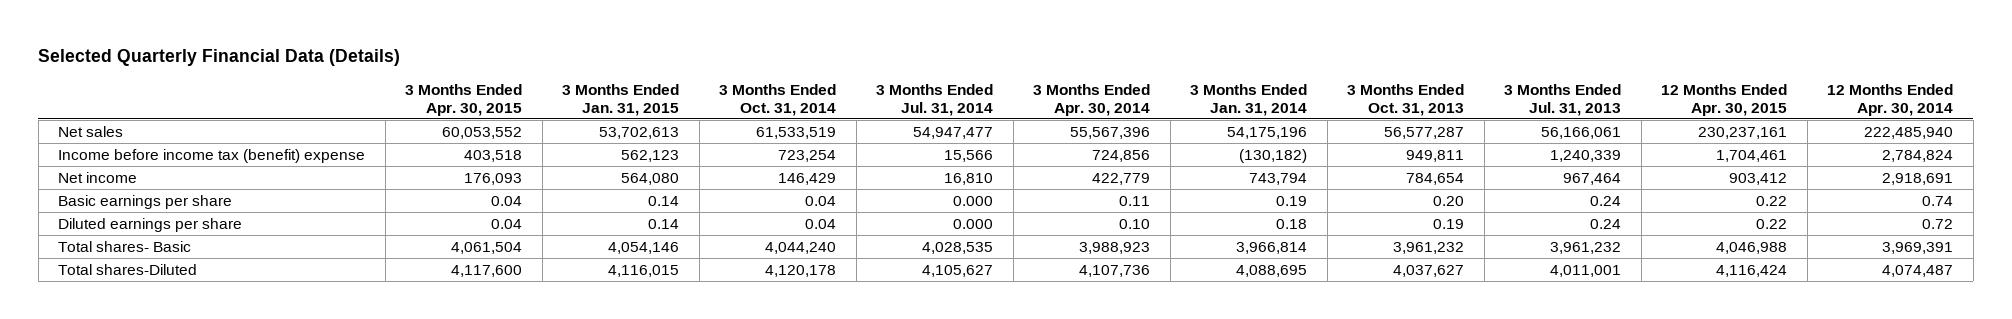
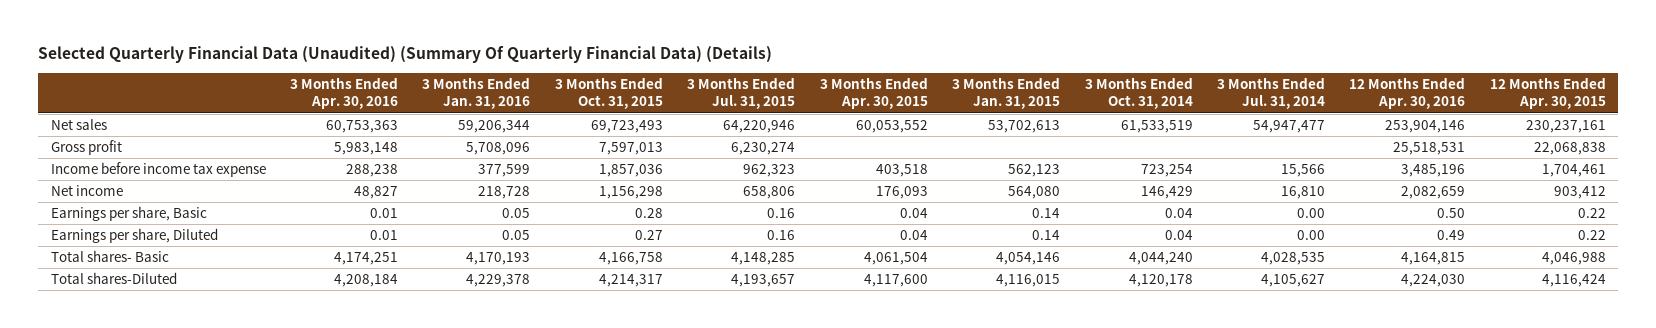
[38,49,401,67] Selected Quarterly Financial Data (Details) -> [38,46,773,64] Selected Quarterly Financial Data (Unaudited) (Summary Of Quarterly Financial Data) (Details)
[1033,83,1151,116] 3 Months Ended Apr. 30, 2014 -> none
[1190,83,1308,116] 3 Months Ended Jan. 31, 2014 -> none
[1347,83,1465,116] 3 Months Ended Oct. 31, 2013 -> none
[1504,83,1622,116] 3 Months Ended Jul. 31, 2013 -> none
[1827,83,1954,116] 12 Months Ended Apr. 30, 2014 -> none
none -> [290,76,399,110] 3 Months Ended Apr. 30, 2016
none -> [422,76,531,110] 3 Months Ended Jan. 31, 2016
none -> [554,76,663,110] 3 Months Ended Oct. 31, 2015
none -> [687,76,796,110] 3 Months Ended Jul. 31, 2015
none -> [1349,76,1466,110] 12 Months Ended Apr. 30, 2016
none -> [50,140,122,156] Gross profit
[58,148,366,163] Income before income tax (benefit) expense -> [50,162,266,178] Income before income tax expense
[58,194,233,209] Basic earnings per share -> [50,206,207,222] Earnings per share, Basic
[953,195,994,206] 0.000 -> [1296,208,1325,219] 0.00
[58,217,243,232] Diluted earnings per share -> [50,228,218,244] Earnings per share, Diluted
[953,218,994,229] 0.000 -> [1296,230,1325,241] 0.00

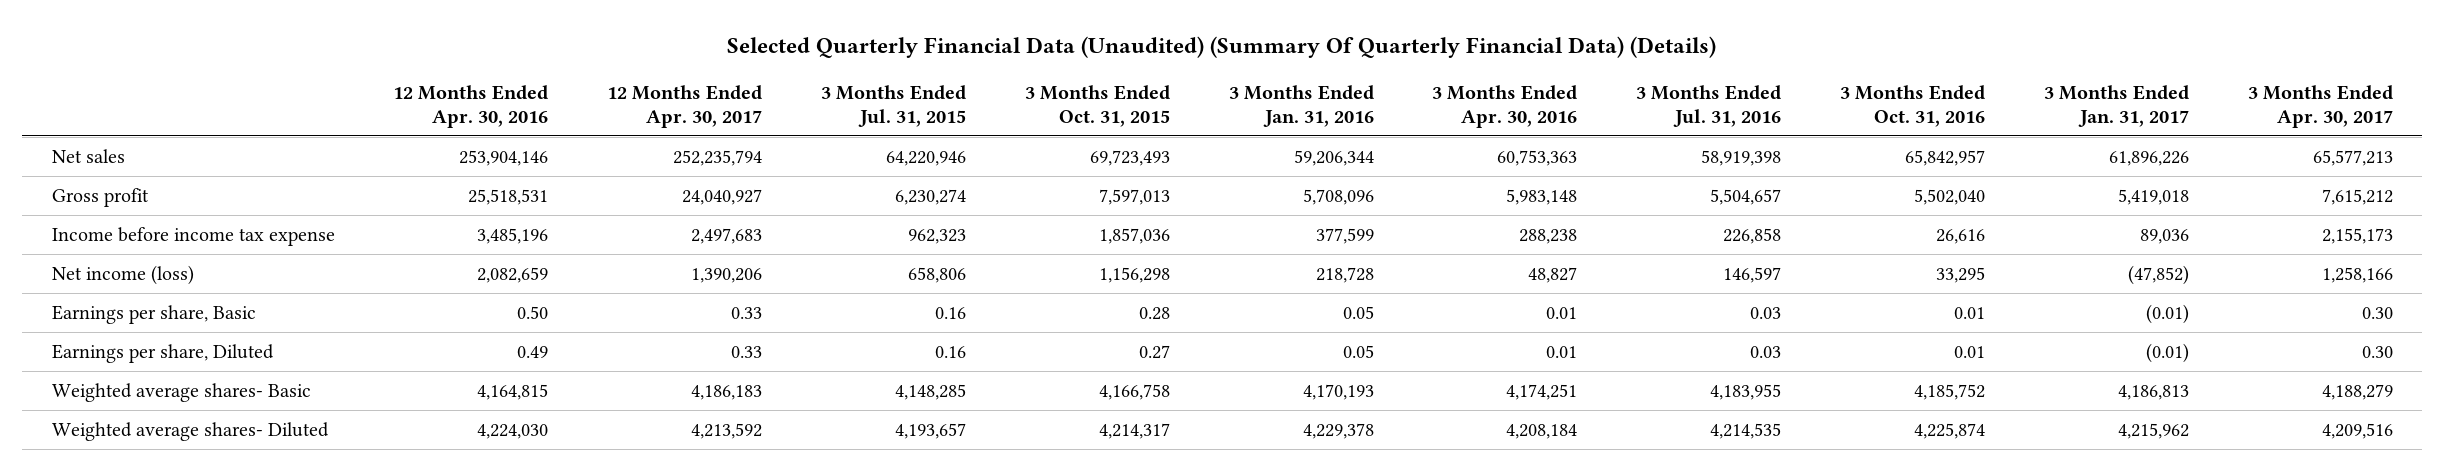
[819,76,928,110] 3 Months Ended Apr. 30, 2015 -> none
[952,76,1061,110] 3 Months Ended Jan. 31, 2015 -> none
[1084,76,1193,110] 3 Months Ended Oct. 31, 2014 -> none
[1216,76,1325,110] 3 Months Ended Jul. 31, 2014 -> none
[1489,76,1606,110] 12 Months Ended Apr. 30, 2015 -> none
none -> [607,85,763,128] 12 Months Ended Apr. 30, 2017
none -> [1636,85,1782,127] 3 Months Ended Jul. 31, 2016
none -> [1840,85,1986,127] 3 Months Ended Oct. 31, 2016
none -> [2043,85,2189,127] 3 Months Ended Jan. 31, 2017
none -> [2247,85,2393,128] 3 Months Ended Apr. 30, 2017
[50,185,123,197] Net income -> [51,264,194,285] Net income (loss)
[50,250,169,263] Total shares- Basic -> [51,382,311,402] Weighted average shares- Basic
[50,272,177,285] Total shares-Diluted -> [51,421,329,441] Weighted average shares- Diluted

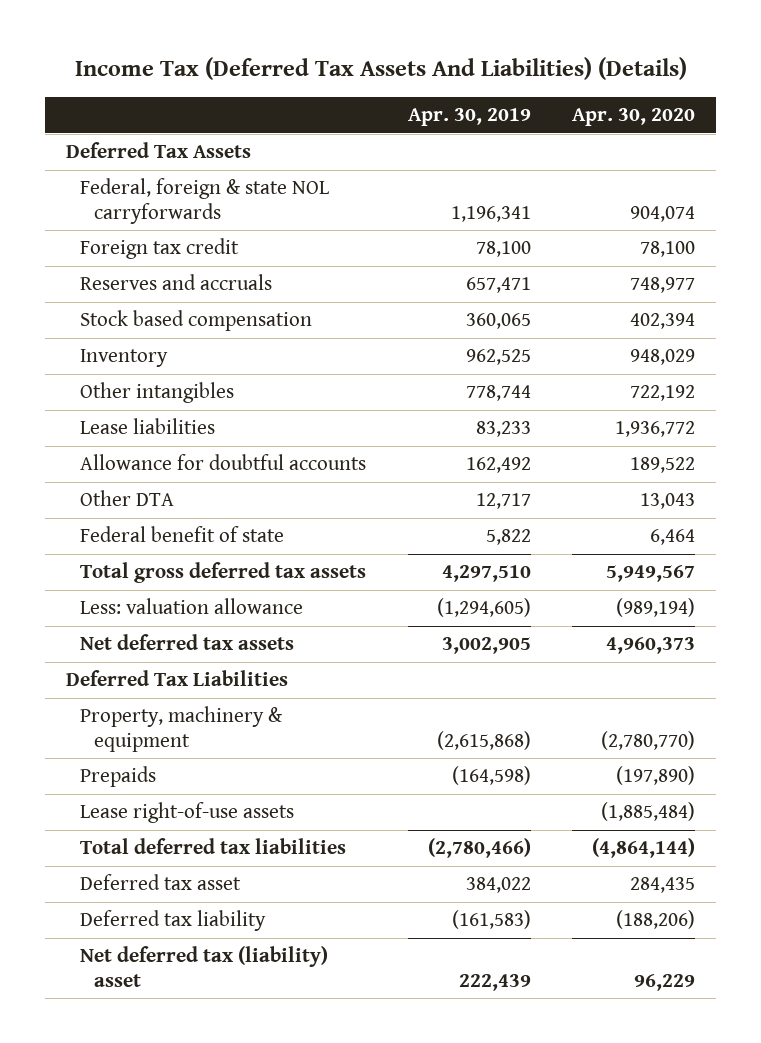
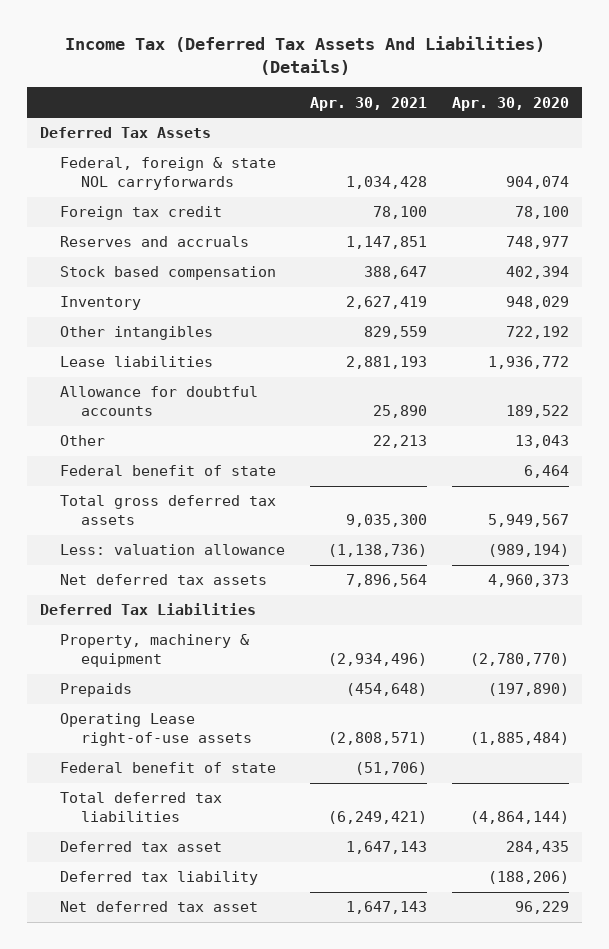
[407,108,531,127] Apr. 30, 2019 -> none
none -> [310,96,428,111] Apr. 30, 2021
[79,490,174,507] Other DTA -> [60,435,106,447] Other
[79,802,294,824] Lease right-of-use assets -> [60,713,252,746] Operating Lease right-of-use assets
none -> [60,762,277,774] Federal benefit of state
[79,946,328,987] Net deferred tax (liability) asset -> [60,901,259,913] Net deferred tax asset

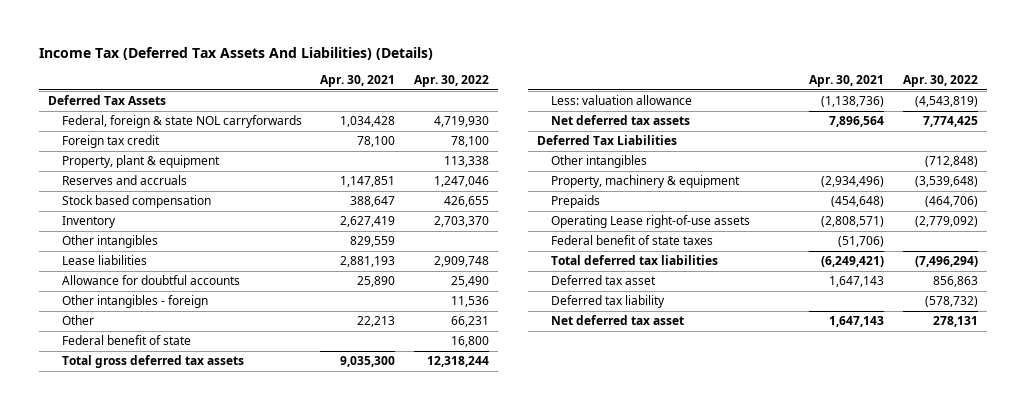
[452,96,570,111] Apr. 30, 2020 -> none
none -> [413,75,489,88] Apr. 30, 2022
none -> [62,155,221,169] Property, plant & equipment
none -> [62,295,209,309] Other intangibles - foreign
none -> [551,155,648,169] Other intangibles
[60,762,277,774] Federal benefit of state -> [551,235,714,246] Federal benefit of state taxes

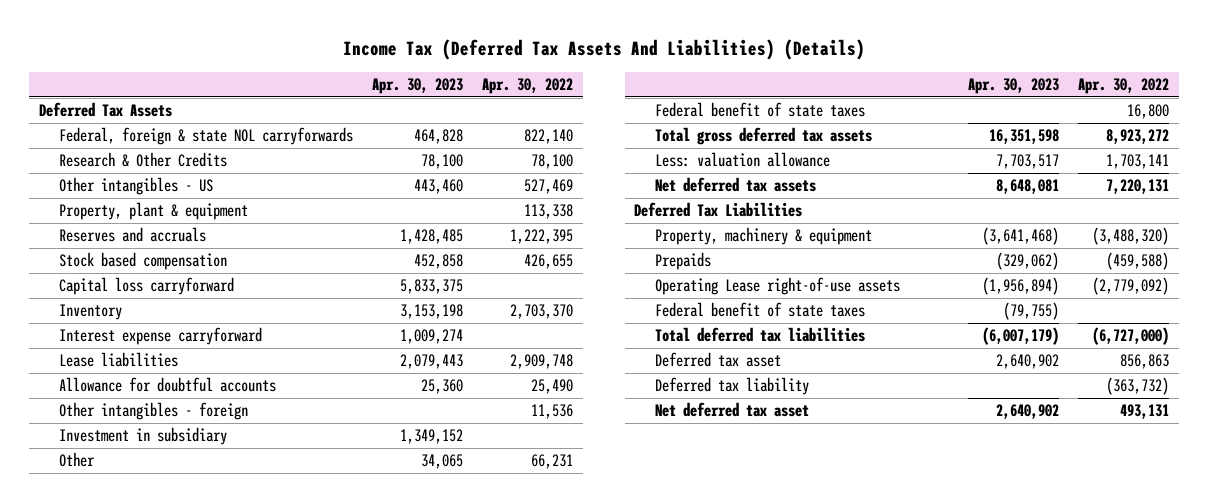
[320,75,396,88] Apr. 30, 2021 -> none
none -> [372,77,464,94] Apr. 30, 2023
[433,116,489,128] 4,719,930 -> [524,129,574,145] 822,140
[62,135,161,149] Foreign tax credit -> [58,152,227,168] Research & Other Credits
none -> [58,177,213,196] Other intangibles - US
[433,176,489,188] 1,247,046 -> [510,229,574,245] 1,222,395
none -> [58,277,234,296] Capital loss carryforward
[62,235,159,249] Other intangibles -> none
none -> [58,327,262,346] Interest expense carryforward
none -> [58,427,227,446] Investment in subsidiary
[62,335,192,346] Federal benefit of state -> [654,102,865,118] Federal benefit of state taxes
[426,356,489,368] 12,318,244 -> [1106,129,1170,145] 8,923,272
[914,96,978,108] (4,543,819) -> [1106,154,1170,170] 1,703,141
[922,116,978,128] 7,774,425 -> [1106,179,1170,195] 7,220,131
[551,155,648,169] Other intangibles -> none
[914,176,978,188] (3,539,648) -> [1092,227,1170,246] (3,488,320)
[924,196,978,208] (464,706) -> [1106,252,1170,271] (459,588)
[914,256,978,268] (7,496,294) -> [1092,327,1170,346] (6,727,000)
[924,296,978,308] (578,732) -> [1106,377,1170,396] (363,732)
[932,316,978,328] 278,131 -> [1120,404,1170,420] 493,131

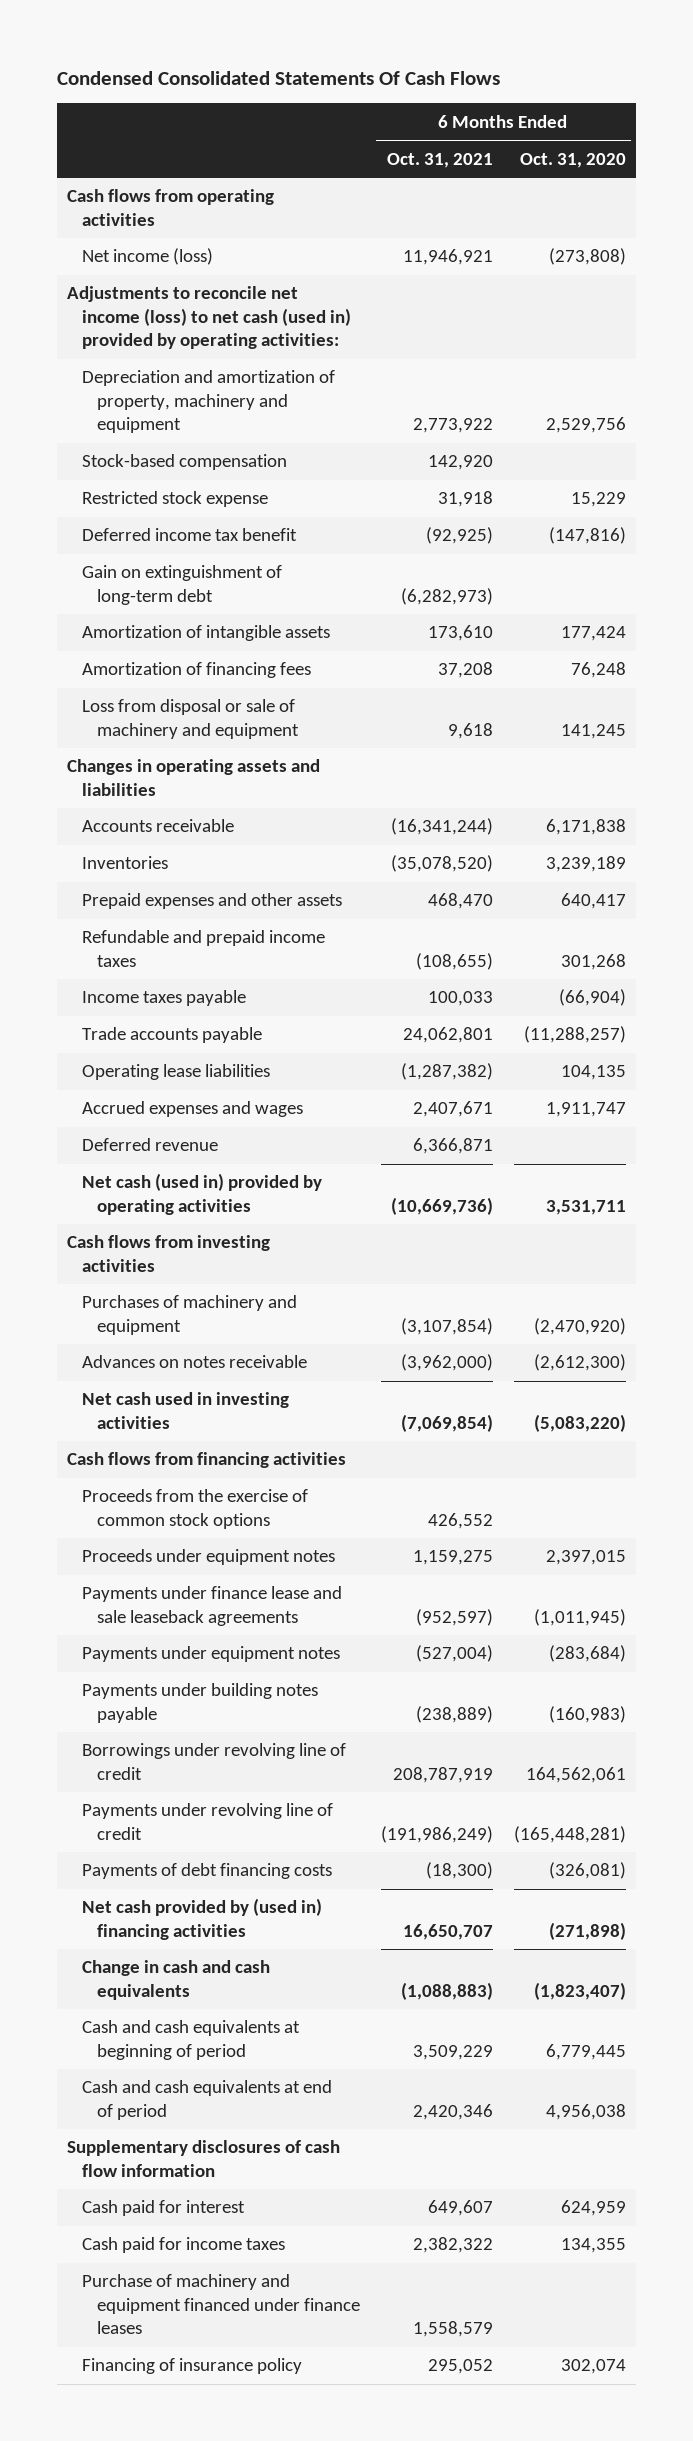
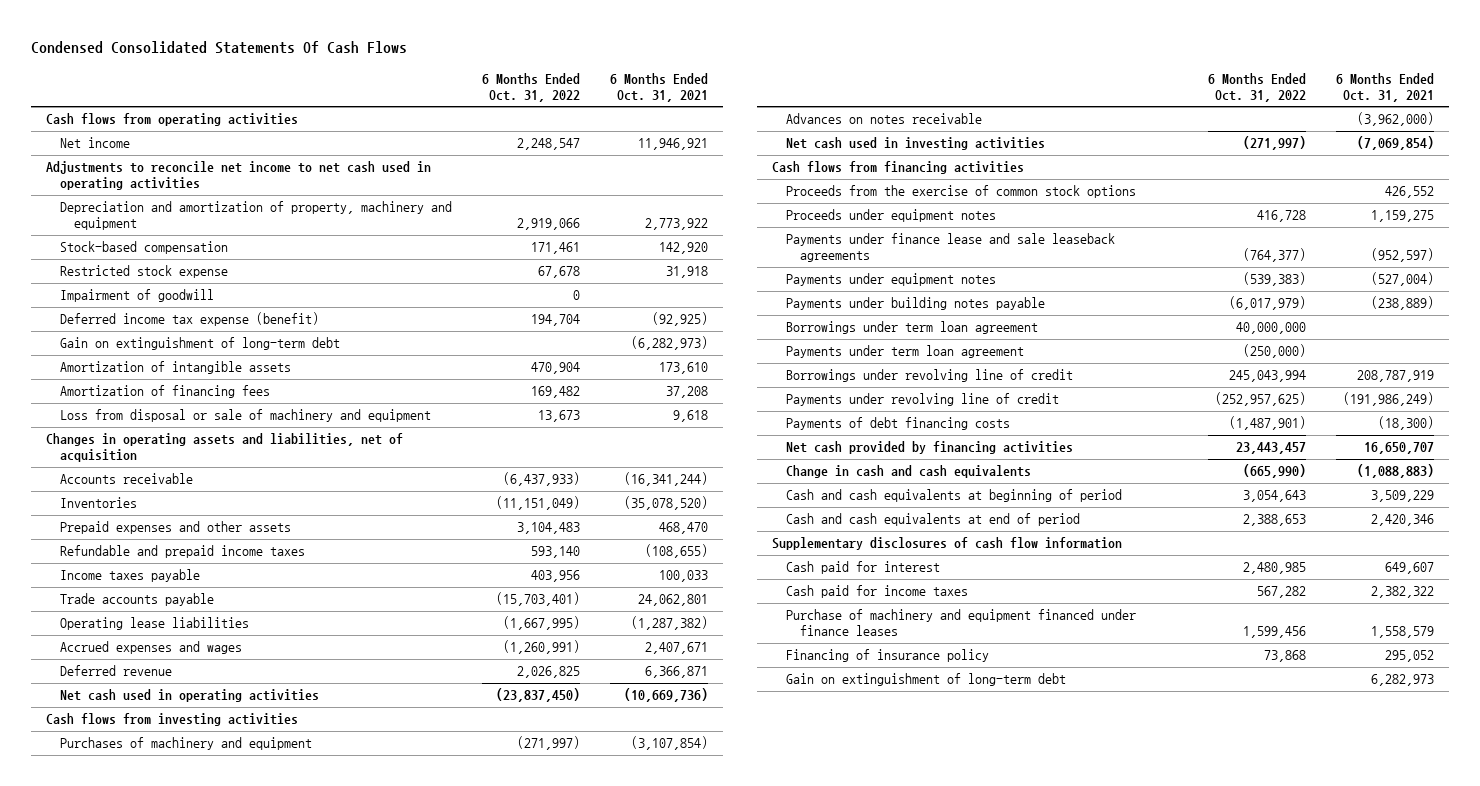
[519,152,626,168] Oct. 31, 2020 -> none
none -> [481,72,580,102] 6 Months Ended Oct. 31, 2022
[82,248,214,266] Net income (loss) -> [59,137,130,149] Net income
[67,286,352,350] Adjustments to reconcile net income (loss) to net cash (used in) provided by operating activities: -> [45,161,431,191] Adjustments to reconcile net income to net cash used in operating activities
none -> [59,289,214,303] Impairment of goodwill
[82,528,298,542] Deferred income tax benefit -> [59,312,319,327] Deferred income tax expense (benefit)
[67,759,321,796] Changes in operating assets and liabilities -> [45,433,403,463] Changes in operating assets and liabilities, net of acquisition
[82,1173,323,1215] Net cash (used in) provided by operating activities -> [59,689,319,703] Net cash used in operating activities
none -> [786,321,1039,335] Borrowings under term loan agreement
none -> [786,345,1025,359] Payments under term loan agreement
[82,1898,323,1940] Net cash provided by (used in) financing activities -> [786,441,1074,455] Net cash provided by financing activities
none -> [786,673,1067,687] Gain on extinguishment of long-term debt

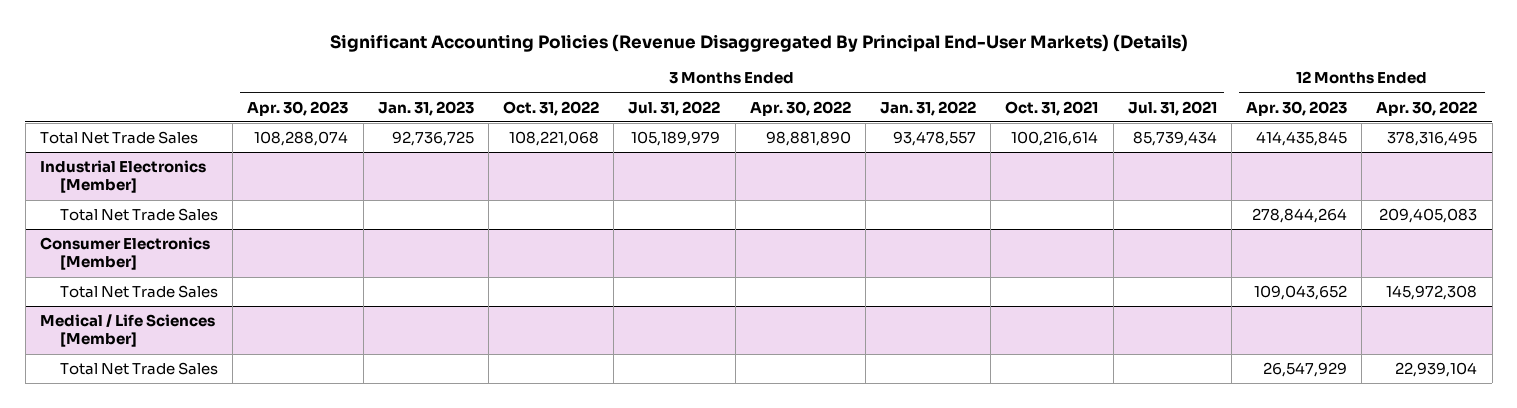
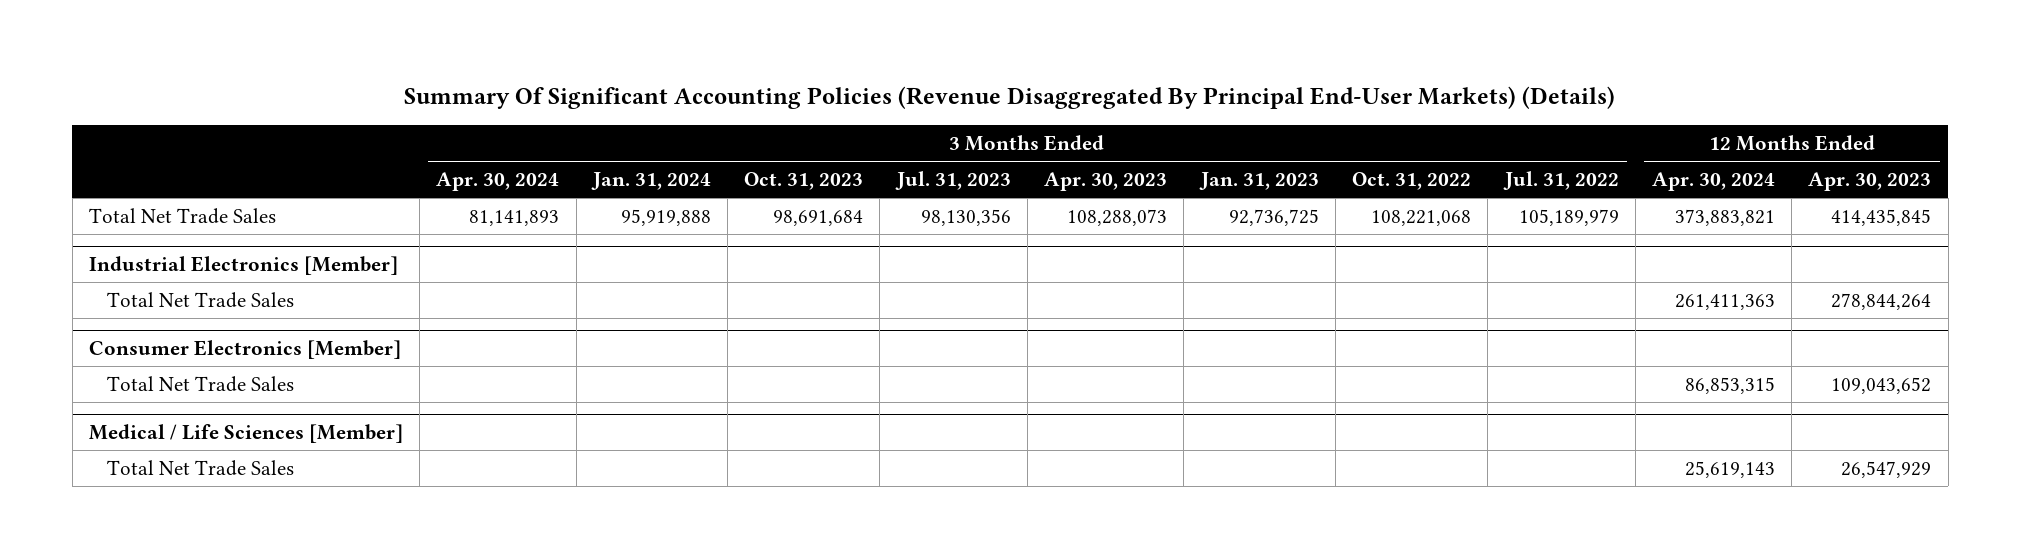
[329,34,1188,53] Significant Accounting Policies (Revenue Disaggregated By Principal End-User Markets) (Details) -> [404,86,1616,110] Summary Of Significant Accounting Policies (Revenue Disaggregated By Principal End-User Markets) (Details)
[749,100,851,116] Apr. 30, 2022 -> none
[880,100,977,116] Jan. 31, 2022 -> none
[1005,100,1099,116] Oct. 31, 2021 -> none
[1127,100,1217,116] Jul. 31, 2021 -> none
[1376,100,1478,116] Apr. 30, 2022 -> none
none -> [436,171,560,191] Apr. 30, 2024
none -> [590,171,711,190] Jan. 31, 2024
none -> [744,171,864,190] Oct. 31, 2023
none -> [894,170,1011,190] Jul. 31, 2023
none -> [1651,171,1775,191] Apr. 30, 2024
[254,131,349,147] 108,288,074 -> [1067,208,1168,226] 108,288,073

